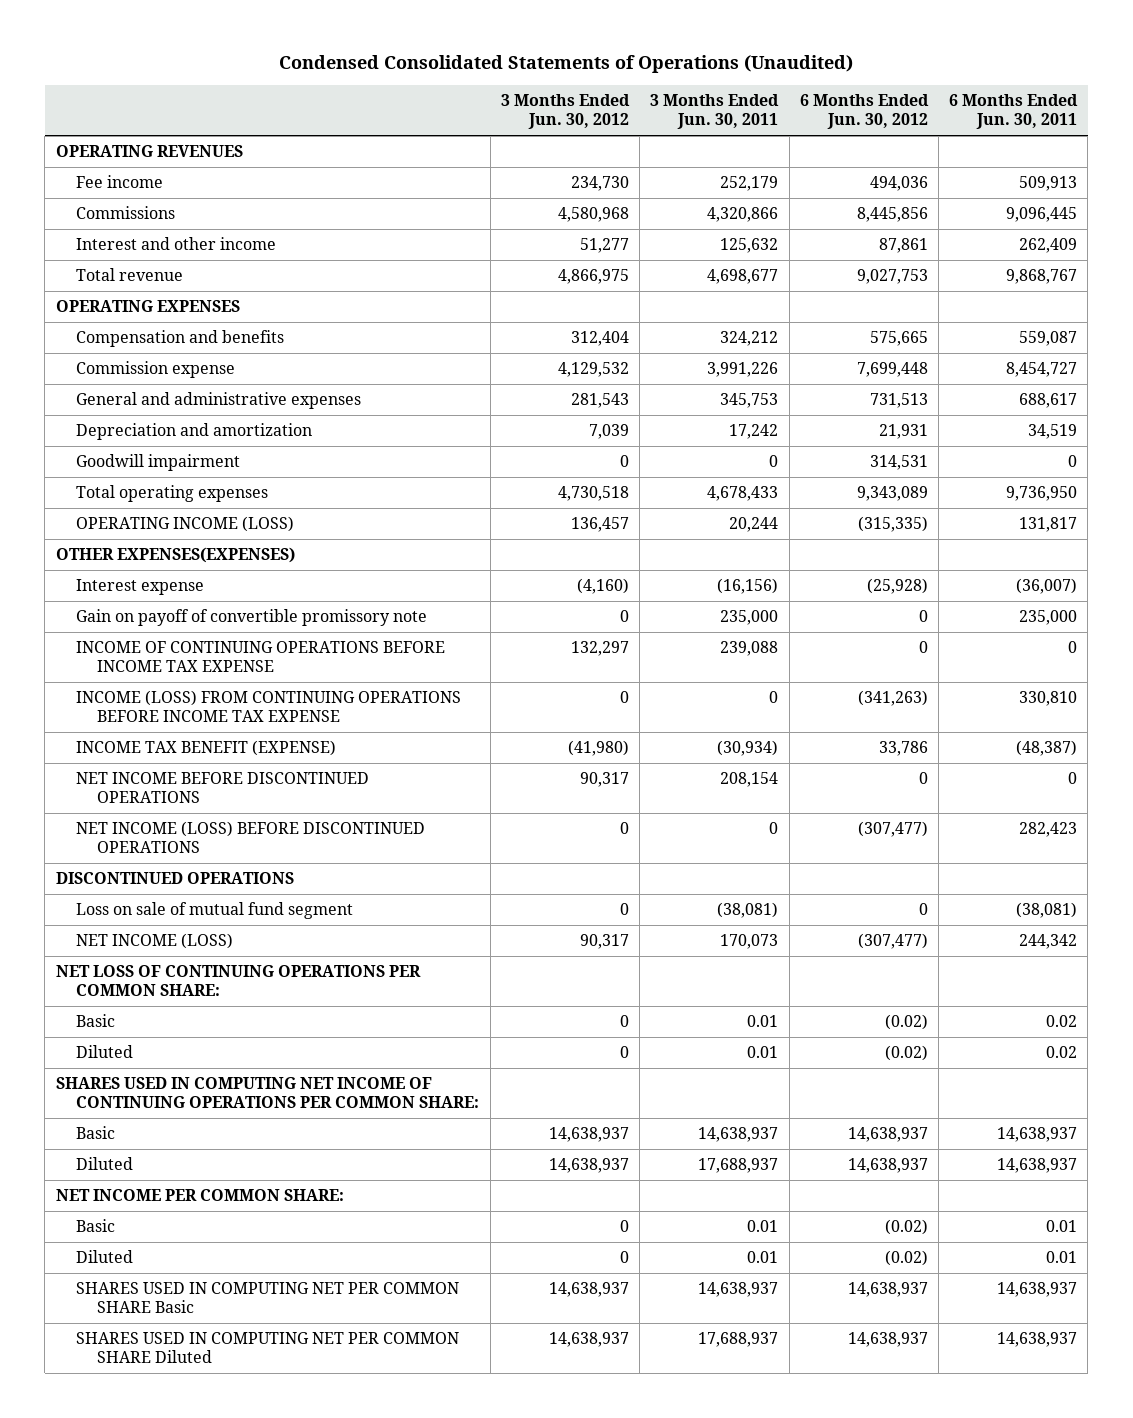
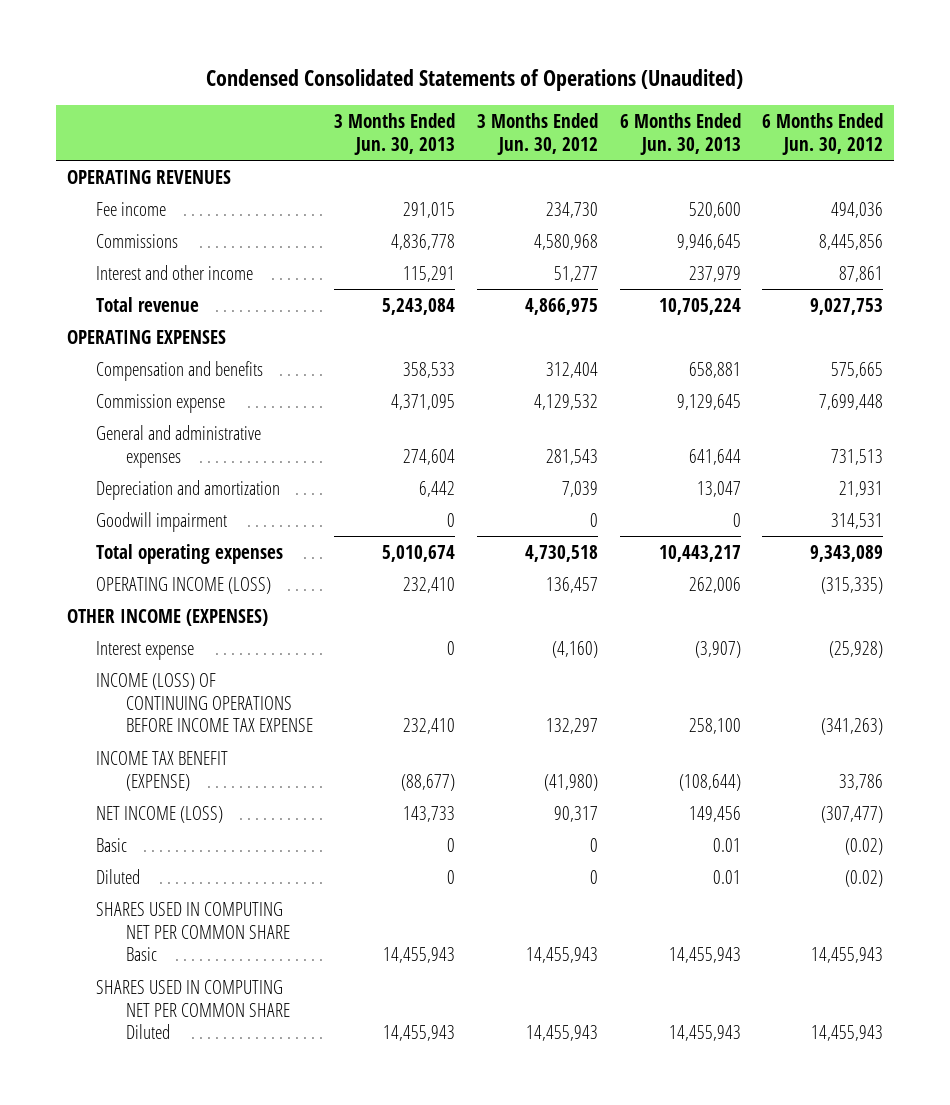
[650,94,780,130] 3 Months Ended Jun. 30, 2011 -> none
[949,94,1079,130] 6 Months Ended Jun. 30, 2011 -> none
none -> [334,113,456,155] 3 Months Ended Jun. 30, 2013
none -> [619,113,741,155] 6 Months Ended Jun. 30, 2013
[55,547,295,564] OTHER EXPENSES(EXPENSES) -> [67,608,269,626] OTHER INCOME (EXPENSES)
[76,609,428,627] Gain on payoff of convertible promissory note -> none
[76,690,462,723] INCOME (LOSS) FROM CONTINUING OPERATIONS BEFORE INCOME TAX EXPENSE -> none
[76,641,446,673] INCOME OF CONTINUING OPERATIONS BEFORE INCOME TAX EXPENSE -> [96,672,313,733] INCOME (LOSS) OF CONTINUING OPERATIONS BEFORE INCOME TAX EXPENSE
[918,641,928,654] 0 -> [821,718,884,736] (341,263)
[76,772,370,804] NET INCOME BEFORE DISCONTINUED OPERATIONS -> none
[76,821,426,854] NET INCOME (LOSS) BEFORE DISCONTINUED OPERATIONS -> none
[55,872,294,885] DISCONTINUED OPERATIONS -> none
[76,902,354,920] Loss on sale of mutual fund segment -> none
[55,965,421,997] NET LOSS OF CONTINUING OPERATIONS PER COMMON SHARE: -> none
[55,1077,480,1109] SHARES USED IN COMPUTING NET INCOME OF CONTINUING OPERATIONS PER COMMON SHARE: -> none
[76,1126,116,1140] Basic -> none
[76,1157,134,1171] Diluted -> none
[55,1189,344,1202] NET INCOME PER COMMON SHARE: -> none
[76,1219,116,1233] Basic -> none
[76,1250,134,1264] Diluted -> none
[548,1282,629,1298] 14,638,937 -> [525,947,598,964] 14,455,943
[847,1282,928,1298] 14,638,937 -> [811,947,884,964] 14,455,943
[548,1332,629,1348] 14,638,937 -> [525,1025,598,1042] 14,455,943
[847,1332,928,1348] 14,638,937 -> [811,1025,884,1042] 14,455,943

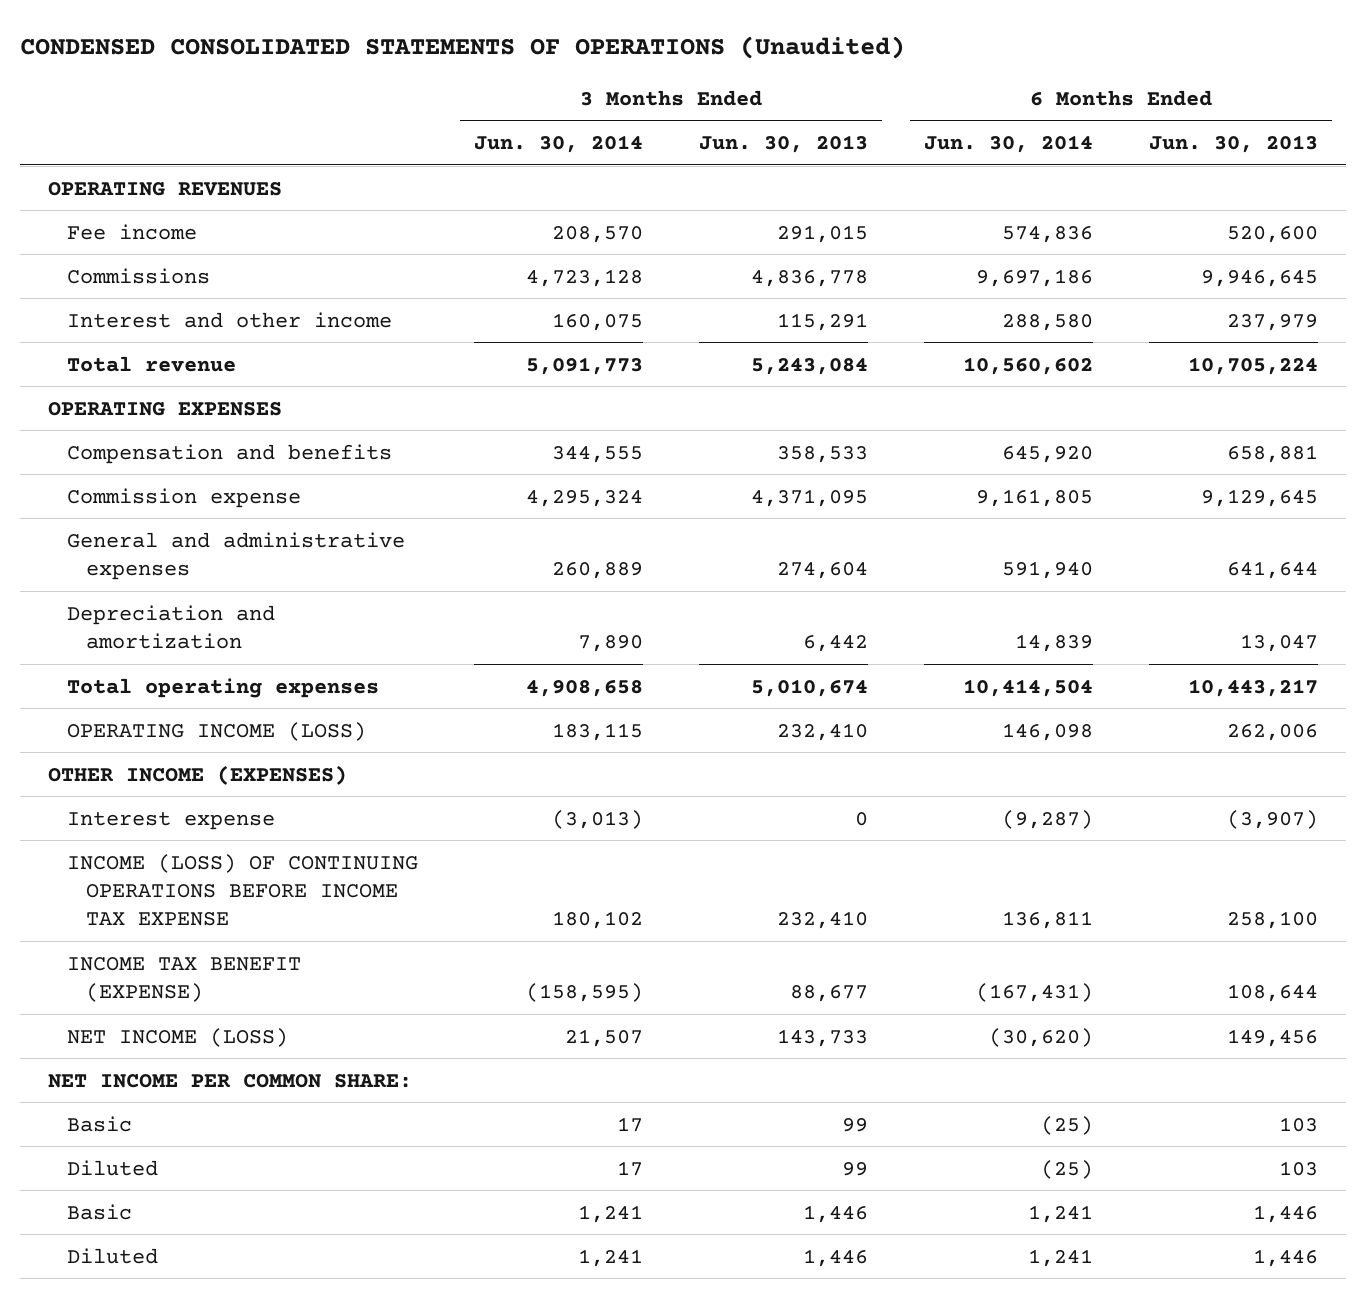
[206,69,744,92] Condensed Consolidated Statements of Operations (Unaudited) -> [19,35,905,59] CONDENSED CONSOLIDATED STATEMENTS OF OPERATIONS (Unaudited)
[476,113,598,155] 3 Months Ended Jun. 30, 2012 -> none
[762,113,884,155] 6 Months Ended Jun. 30, 2012 -> none
none -> [473,134,643,153] Jun. 30, 2014
none -> [923,134,1093,153] Jun. 30, 2014
[96,511,228,532] Goodwill impairment -> none
[401,773,456,791] (88,677) -> [789,984,868,1002] 88,677
[678,773,741,791] (108,644) -> [1226,983,1318,1002] 108,644
[96,901,290,962] SHARES USED IN COMPUTING NET PER COMMON SHARE Basic -> none
[96,979,290,1040] SHARES USED IN COMPUTING NET PER COMMON SHARE Diluted -> none
none -> [47,1073,412,1088] NET INCOME PER COMMON SHARE:
[447,837,456,852] 0 -> [841,1117,868,1132] 99
[712,837,741,852] 0.01 -> [1278,1116,1318,1132] 103
[447,869,456,884] 0 -> [841,1161,868,1176] 99
[712,869,741,884] 0.01 -> [1278,1160,1318,1176] 103
none -> [67,1203,133,1220] Basic
none -> [67,1247,159,1264] Diluted

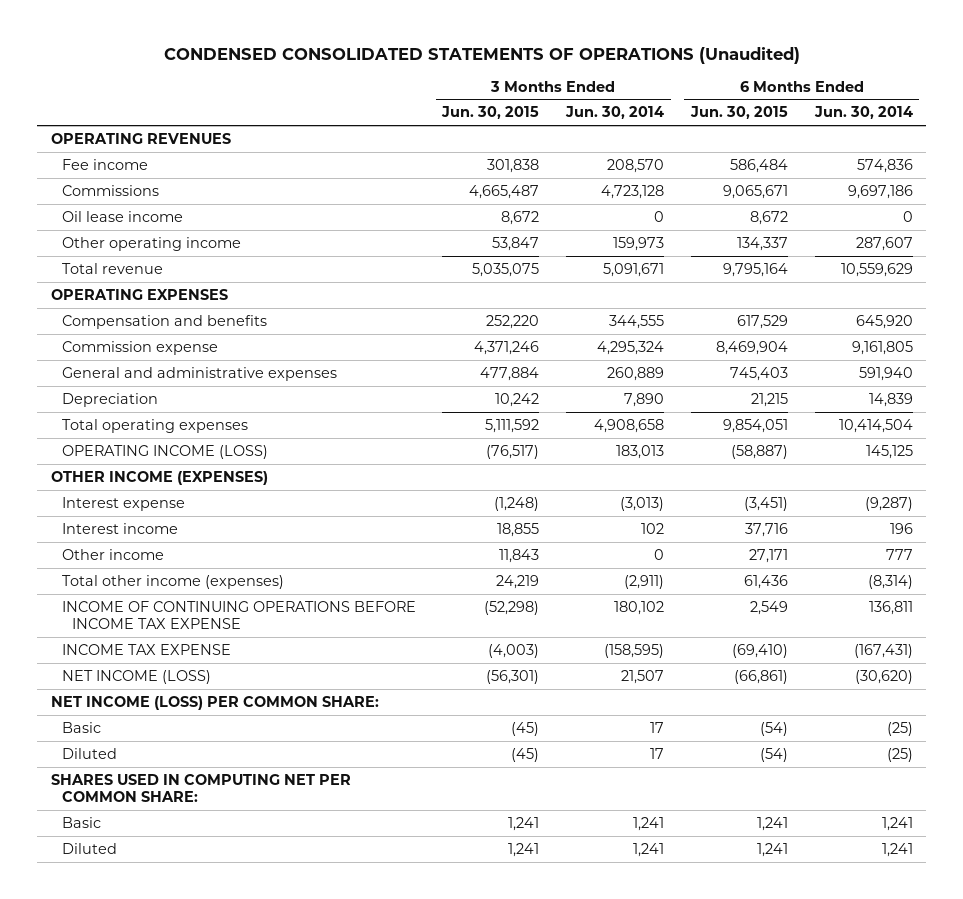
[698,134,868,153] Jun. 30, 2013 -> none
[1148,134,1318,153] Jun. 30, 2013 -> none
none -> [441,106,540,120] Jun. 30, 2015
none -> [689,106,788,120] Jun. 30, 2015
[67,311,393,328] Interest and other income -> none
none -> [61,210,183,222] Oil lease income
none -> [61,236,241,251] Other operating income
[525,356,643,375] 5,091,773 -> [603,262,665,277] 5,091,671
[962,356,1093,375] 10,560,602 -> [840,262,913,277] 10,559,629
[67,604,276,649] Depreciation and amortization -> [61,392,158,407] Depreciation
[551,722,643,741] 183,115 -> [616,444,665,459] 183,013
[1001,722,1093,741] 146,098 -> [865,444,913,459] 145,125
none -> [61,522,178,534] Interest income
none -> [61,548,164,560] Other income
none -> [61,574,284,589] Total other income (expenses)
[67,853,419,927] INCOME (LOSS) OF CONTINUING OPERATIONS BEFORE INCOME TAX EXPENSE -> [61,600,416,630] INCOME OF CONTINUING OPERATIONS BEFORE INCOME TAX EXPENSE
[67,956,302,1002] INCOME TAX BENEFIT (EXPENSE) -> [61,643,231,655] INCOME TAX EXPENSE
[47,1073,412,1088] NET INCOME PER COMMON SHARE: -> [50,695,379,710] NET INCOME (LOSS) PER COMMON SHARE:
none -> [50,773,351,803] SHARES USED IN COMPUTING NET PER COMMON SHARE:

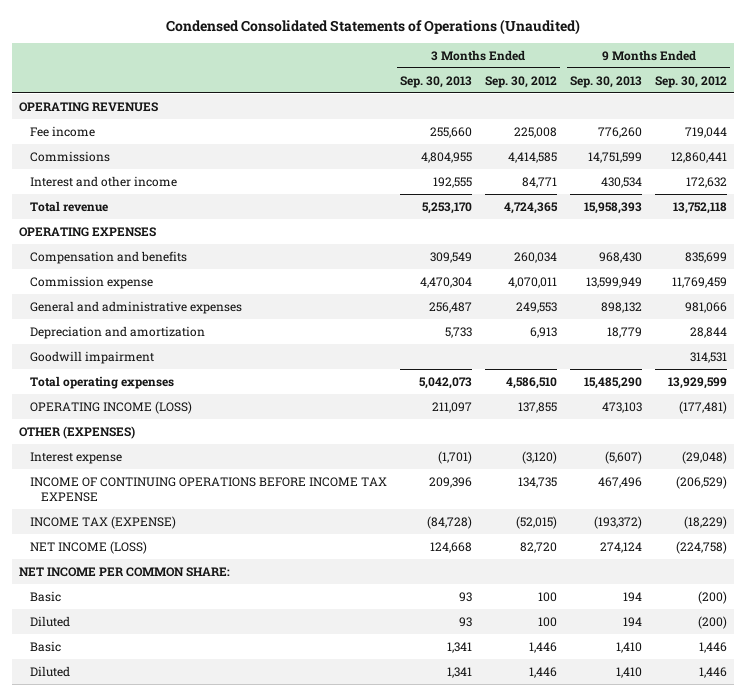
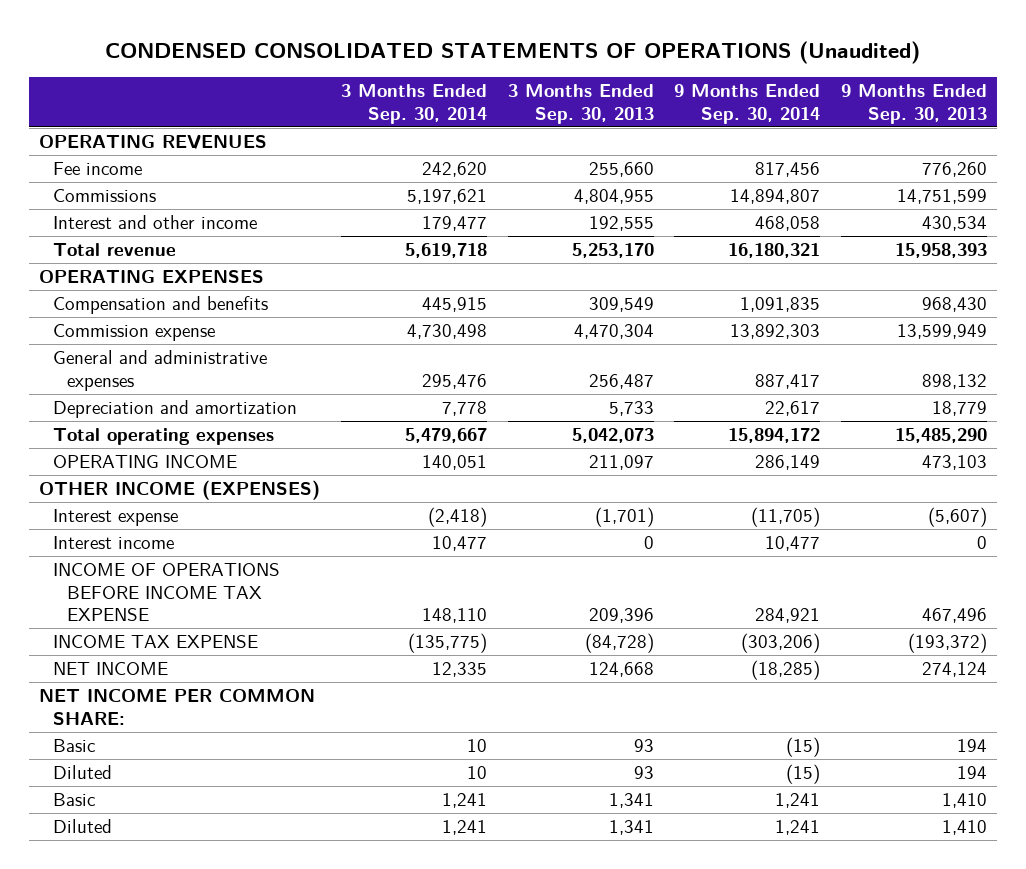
[165,19,580,36] Condensed Consolidated Statements of Operations (Unaudited) -> [105,41,921,65] CONDENSED CONSOLIDATED STATEMENTS OF OPERATIONS (Unaudited)
[484,75,557,88] Sep. 30, 2012 -> none
[655,75,728,88] Sep. 30, 2012 -> none
none -> [340,84,487,124] 3 Months Ended Sep. 30, 2014
none -> [674,84,821,124] 9 Months Ended Sep. 30, 2014
[29,350,154,364] Goodwill impairment -> none
[29,400,192,414] OPERATING INCOME (LOSS) -> [52,455,237,469] OPERATING INCOME
[18,425,135,439] OTHER (EXPENSES) -> [39,480,321,501] OTHER INCOME (EXPENSES)
none -> [52,536,174,550] Interest income
[29,476,387,503] INCOME OF CONTINUING OPERATIONS BEFORE INCOME TAX EXPENSE -> [52,563,280,621] INCOME OF OPERATIONS BEFORE INCOME TAX EXPENSE
[29,515,176,529] INCOME TAX (EXPENSE) -> [52,635,258,649] INCOME TAX EXPENSE
[29,540,147,554] NET INCOME (LOSS) -> [52,662,168,676] NET INCOME

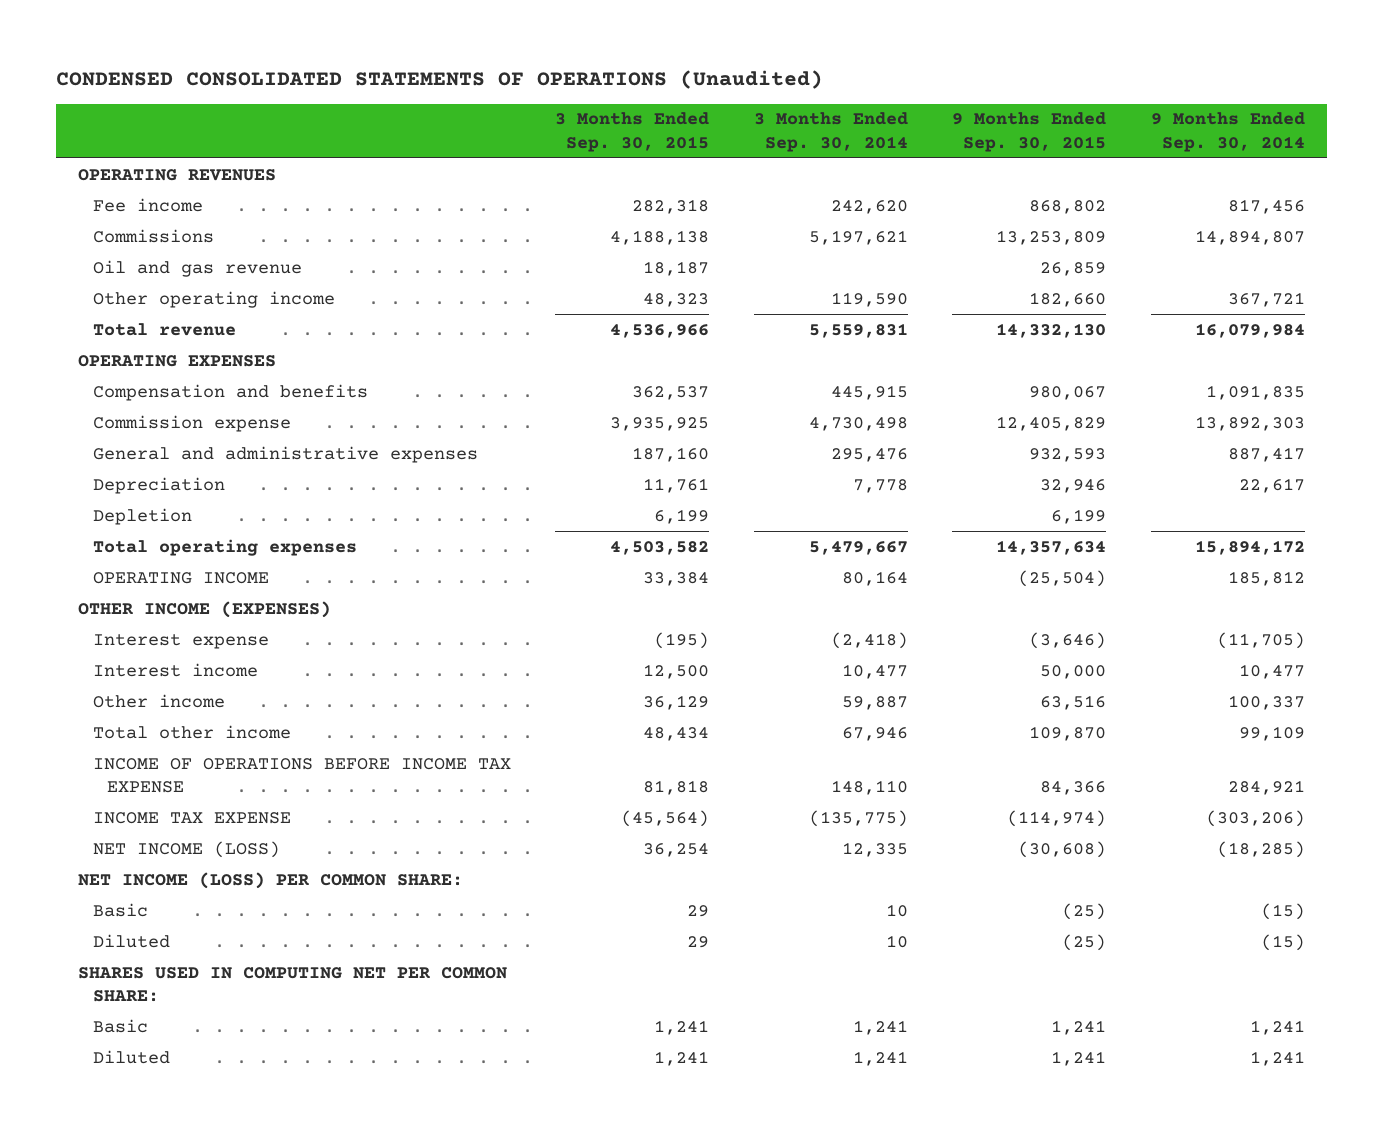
[507,84,654,124] 3 Months Ended Sep. 30, 2013 -> none
[840,84,987,124] 9 Months Ended Sep. 30, 2013 -> none
none -> [555,112,710,152] 3 Months Ended Sep. 30, 2015
none -> [952,112,1107,152] 9 Months Ended Sep. 30, 2015
[52,215,257,230] Interest and other income -> none
none -> [92,259,302,277] Oil and gas revenue
none -> [92,290,335,308] Other operating income
[404,243,487,259] 5,619,718 -> [808,322,908,338] 5,559,831
[728,243,821,259] 16,180,321 -> [1194,322,1305,338] 16,079,984
[52,400,297,419] Depreciation and amortization -> [92,476,225,494] Depreciation
none -> [92,507,192,525] Depletion
[421,455,487,471] 140,051 -> [841,570,908,586] 80,164
[755,455,821,471] 286,149 -> [1227,570,1305,586] 185,812
none -> [92,693,225,708] Other income
none -> [92,724,291,739] Total other income
[52,662,168,676] NET INCOME -> [92,840,280,858] NET INCOME (LOSS)
[39,689,316,725] NET INCOME PER COMMON SHARE: -> [78,871,464,889] NET INCOME (LOSS) PER COMMON SHARE:
none -> [78,966,508,1003] SHARES USED IN COMPUTING NET PER COMMON SHARE:

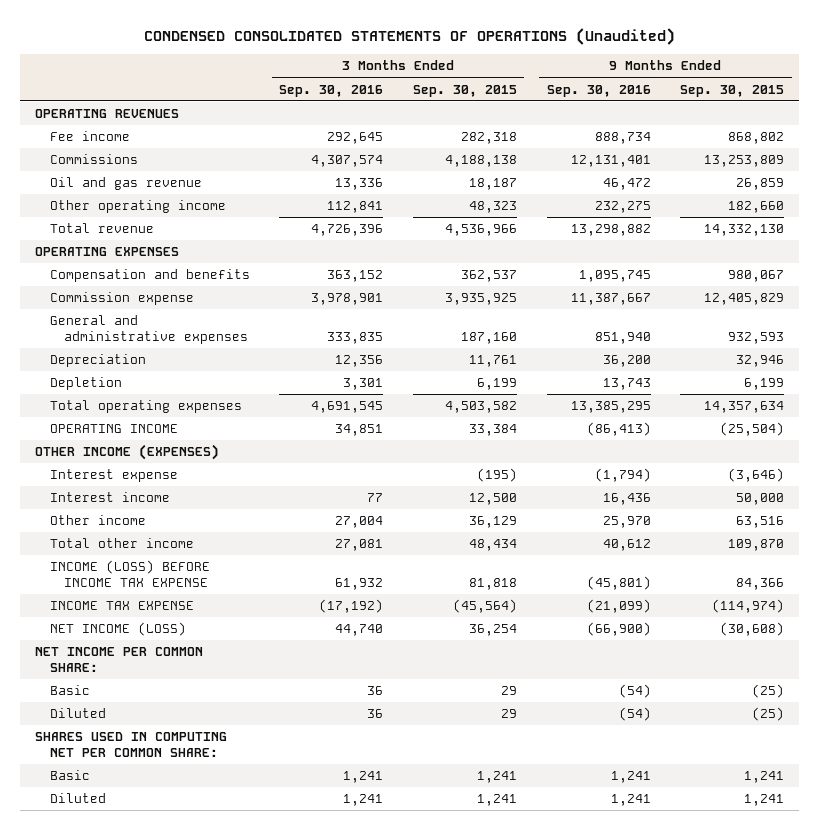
[753,112,908,152] 3 Months Ended Sep. 30, 2014 -> none
[1150,112,1305,152] 9 Months Ended Sep. 30, 2014 -> none
none -> [279,84,384,97] Sep. 30, 2016
none -> [546,84,651,97] Sep. 30, 2016
[92,757,511,794] INCOME OF OPERATIONS BEFORE INCOME TAX EXPENSE -> [49,560,210,588] INCOME (LOSS) BEFORE INCOME TAX EXPENSE
[78,871,464,889] NET INCOME (LOSS) PER COMMON SHARE: -> [35,647,204,673] NET INCOME PER COMMON SHARE:

